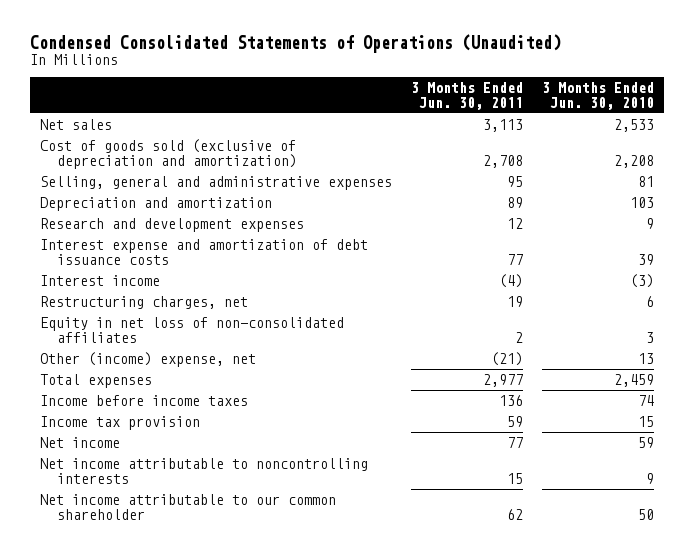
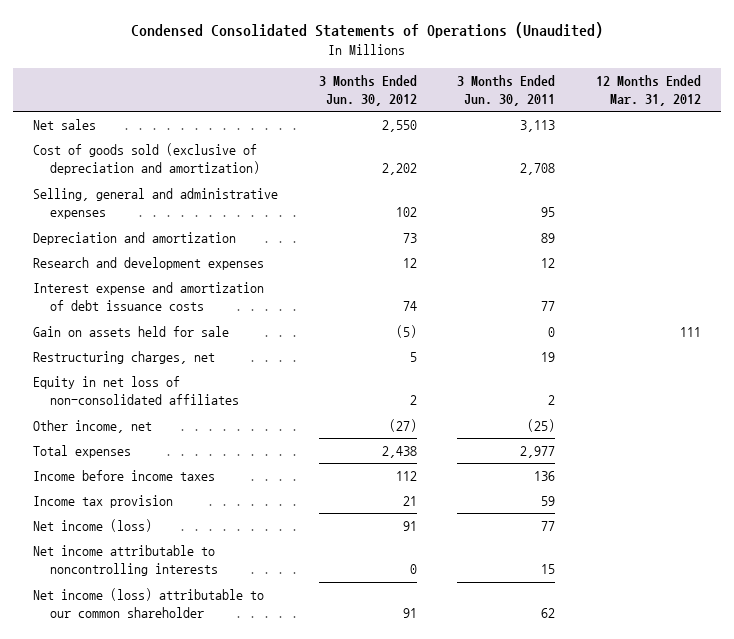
[542,81,655,110] 3 Months Ended Jun. 30, 2010 -> none
none -> [318,74,417,106] 3 Months Ended Jun. 30, 2012
none -> [595,74,701,106] 12 Months Ended Mar. 31, 2012
[39,275,160,287] Interest income -> none
none -> [33,326,230,338] Gain on assets held for sale
[39,352,256,368] Other (income) expense, net -> [33,420,153,434] Other income, net
[490,352,523,367] (21) -> [527,419,556,433] (25)
[39,437,120,449] Net income -> [33,519,153,533] Net income (loss)
[39,494,336,521] Net income attributable to our common shareholder -> [33,588,265,619] Net income (loss) attributable to our common shareholder

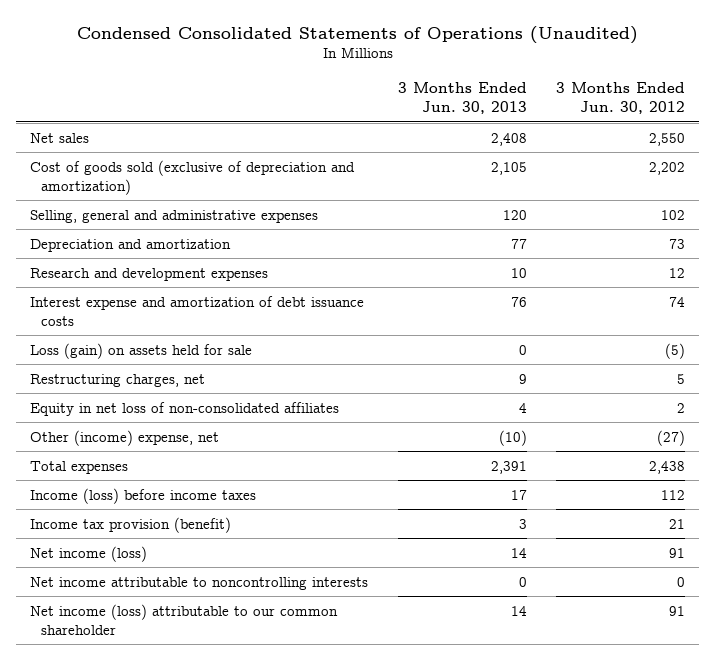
[457,74,556,106] 3 Months Ended Jun. 30, 2011 -> none
[595,74,701,106] 12 Months Ended Mar. 31, 2012 -> none
none -> [397,81,527,115] 3 Months Ended Jun. 30, 2013
[33,326,230,338] Gain on assets held for sale -> [30,342,253,359] Loss (gain) on assets held for sale
[33,420,153,434] Other income, net -> [30,429,220,446] Other (income) expense, net
[33,470,216,482] Income before income taxes -> [30,487,257,504] Income (loss) before income taxes
[33,495,174,509] Income tax provision -> [30,516,232,533] Income tax provision (benefit)

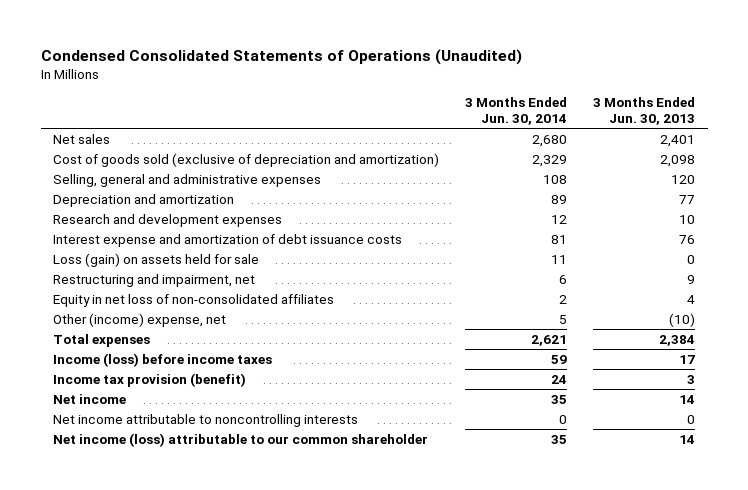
[555,81,685,115] 3 Months Ended Jun. 30, 2012 -> none
none -> [465,97,568,126] 3 Months Ended Jun. 30, 2014
[490,132,527,146] 2,408 -> [659,134,695,147] 2,401
[490,161,527,175] 2,105 -> [659,154,695,167] 2,098
[30,373,206,387] Restructuring charges, net -> none
none -> [53,273,256,287] Restructuring and impairment, net
[490,460,527,474] 2,391 -> [658,334,695,346] 2,384
[30,545,148,562] Net income (loss) -> [53,393,127,404] Net income

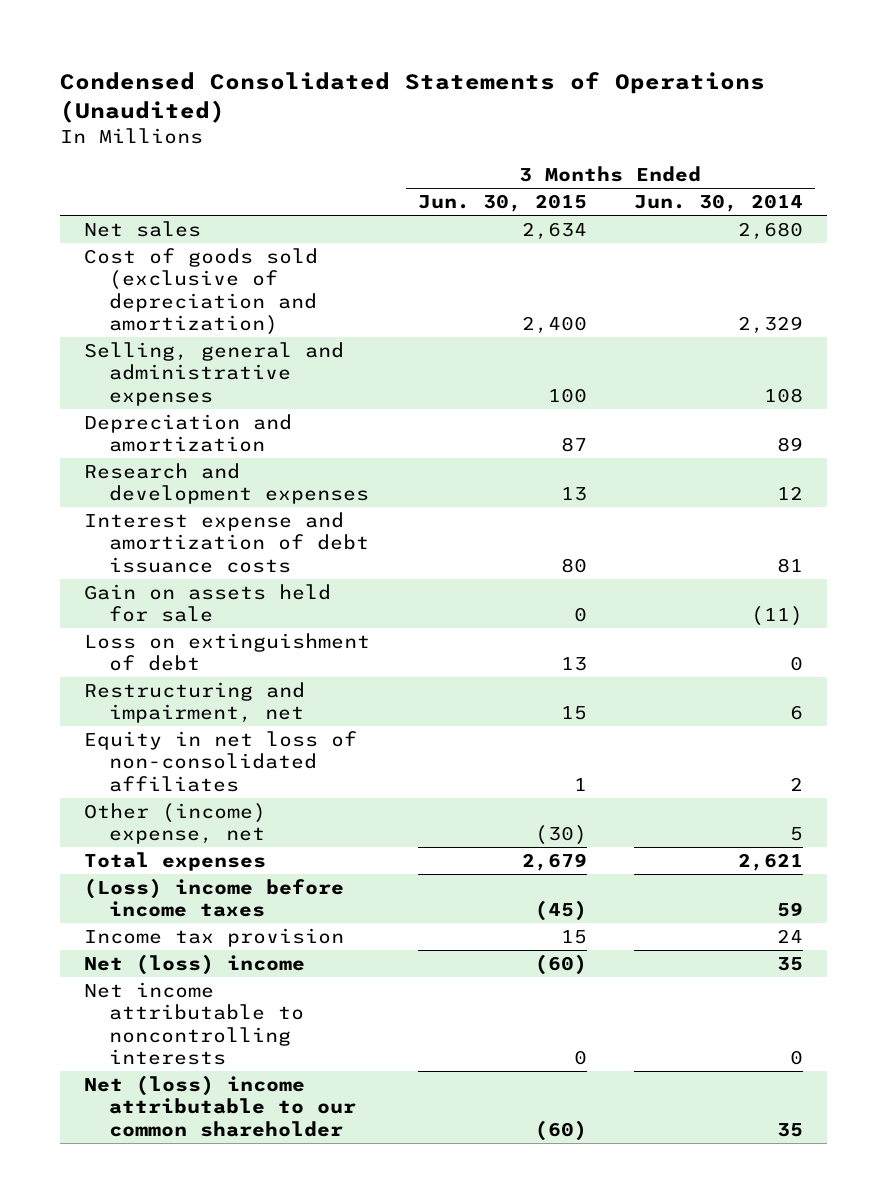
[592,97,695,126] 3 Months Ended Jun. 30, 2013 -> none
none -> [417,194,587,213] Jun. 30, 2015
[53,252,260,267] Loss (gain) on assets held for sale -> [84,583,332,623] Gain on assets held for sale
[551,254,568,264] 11 -> [751,606,804,627] (11)
none -> [84,632,371,672] Loss on extinguishment of debt
[53,352,273,367] Income (loss) before income taxes -> [84,877,345,918] (Loss) income before income taxes
[53,372,247,387] Income tax provision (benefit) -> [84,927,345,947] Income tax provision
[53,393,127,404] Net income -> [84,953,306,975] Net (loss) income
[53,432,429,447] Net income (loss) attributable to our common shareholder -> [84,1074,357,1137] Net (loss) income attributable to our common shareholder

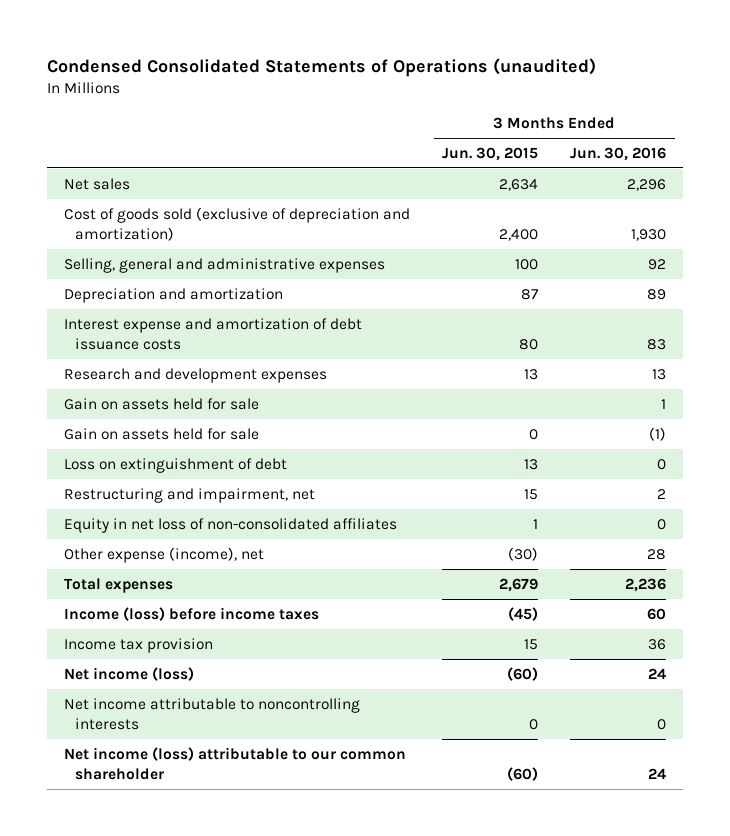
[60,72,766,123] Condensed Consolidated Statements of Operations (Unaudited) -> [47,57,597,77] Condensed Consolidated Statements of Operations (unaudited)
[634,194,804,213] Jun. 30, 2014 -> none
none -> [570,146,667,161] Jun. 30, 2016
[84,462,370,505] Research and development expenses -> [63,367,327,383] Research and development expenses
none -> [63,397,259,410] Gain on assets held for sale
[84,802,267,845] Other (income) expense, net -> [63,546,264,563] Other expense (income), net
[84,877,345,918] (Loss) income before income taxes -> [63,606,319,621] Income (loss) before income taxes
[84,953,306,975] Net (loss) income -> [63,666,194,681] Net income (loss)
[84,1074,357,1137] Net (loss) income attributable to our common shareholder -> [63,746,406,780] Net income (loss) attributable to our common shareholder

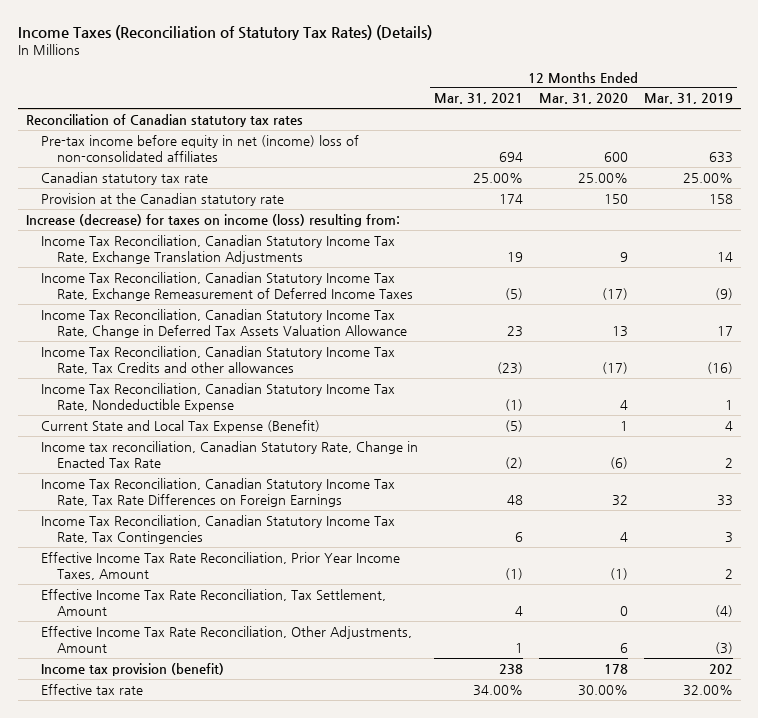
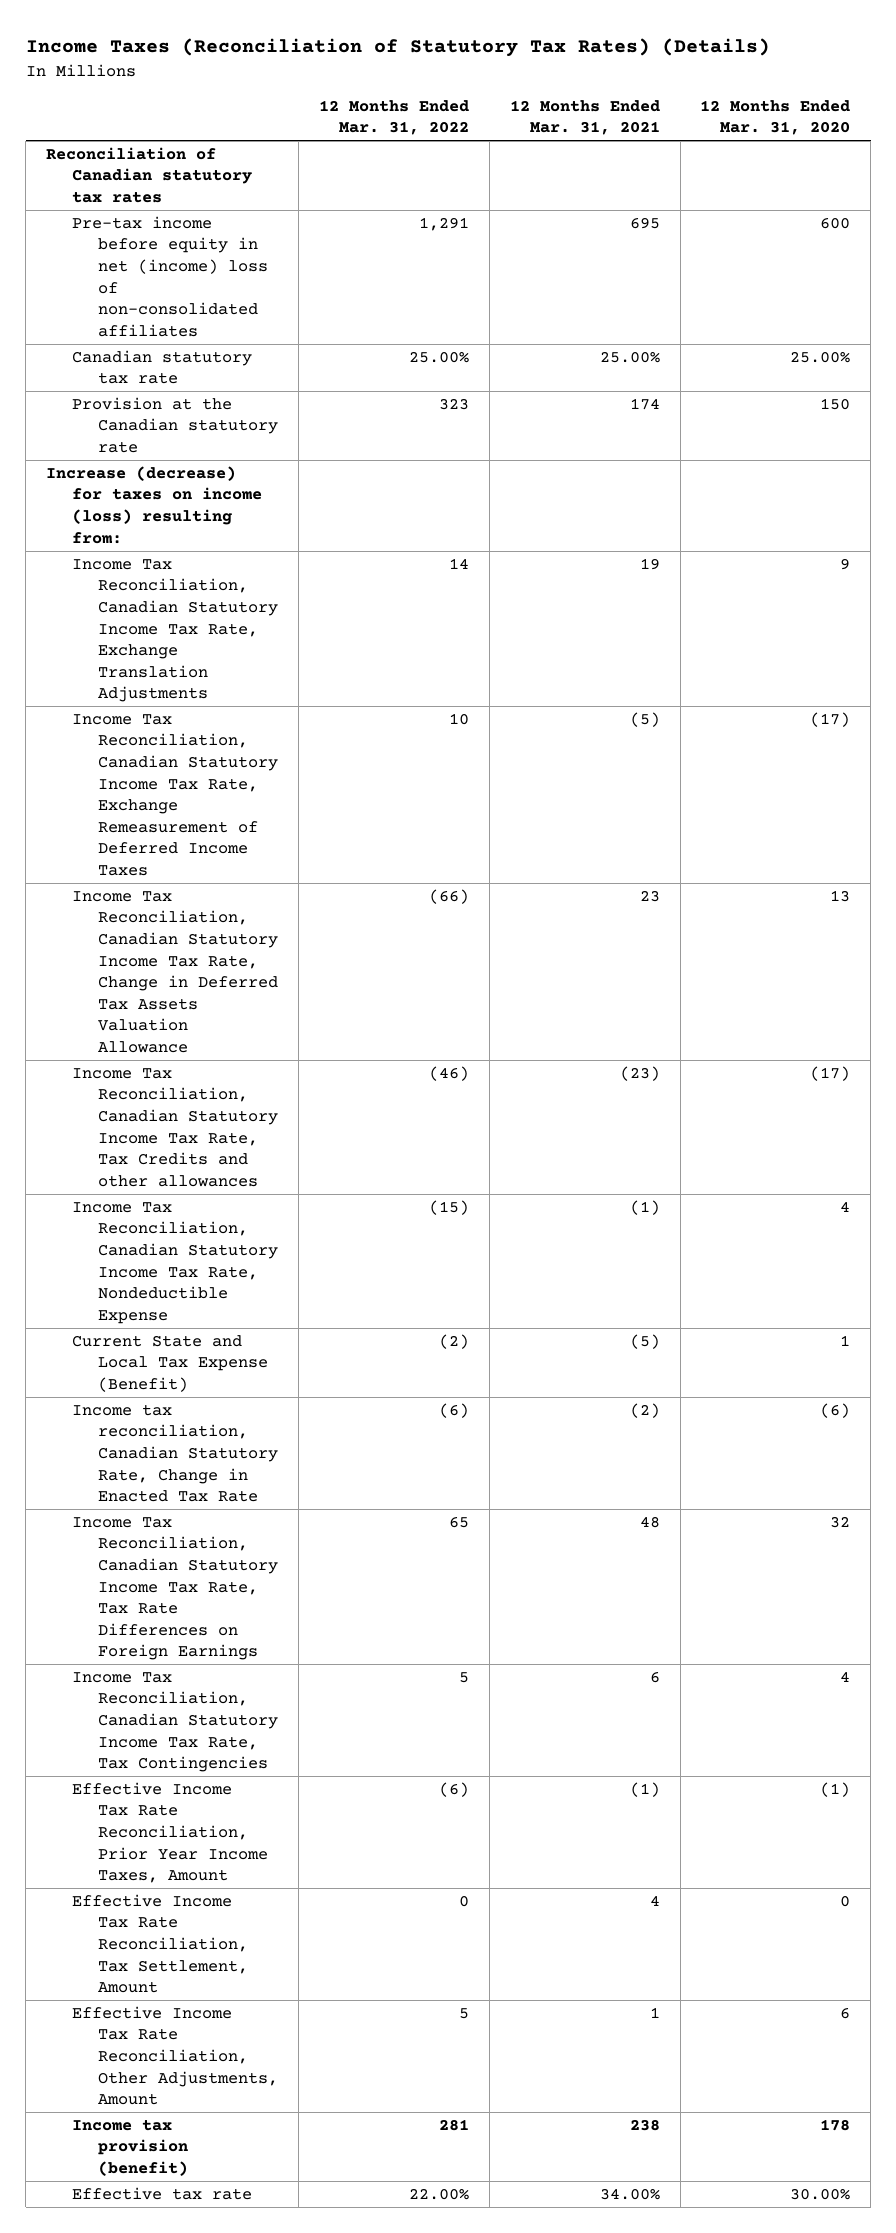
[643,93,733,105] Mar. 31, 2019 -> none
none -> [318,99,469,136] 12 Months Ended Mar. 31, 2022
[498,152,523,163] 694 -> [629,216,660,229] 695

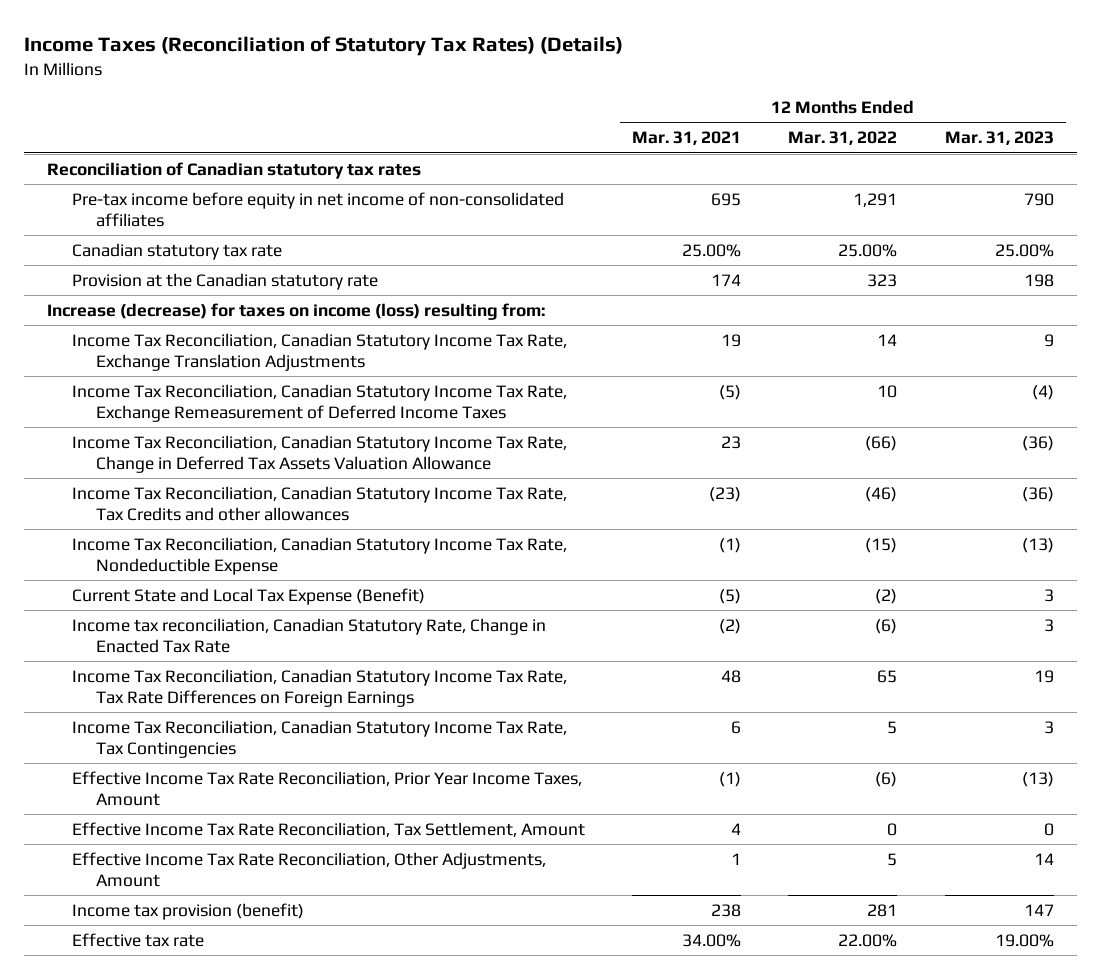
[700,99,851,136] 12 Months Ended Mar. 31, 2020 -> none
none -> [944,131,1054,146] Mar. 31, 2023
[72,215,269,337] Pre-tax income before equity in net (income) loss of non-consolidated affiliates -> [71,191,564,228] Pre-tax income before equity in net income of non-consolidated affiliates

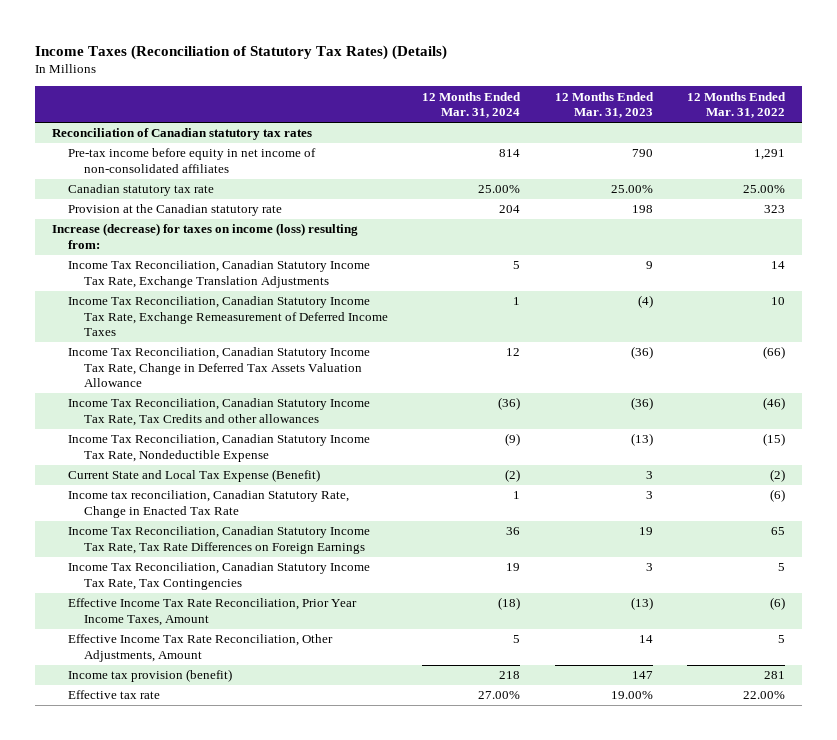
[632,131,742,146] Mar. 31, 2021 -> none
none -> [422,91,522,119] 12 Months Ended Mar. 31, 2024
[71,821,585,837] Effective Income Tax Rate Reconciliation, Tax Settlement, Amount -> none

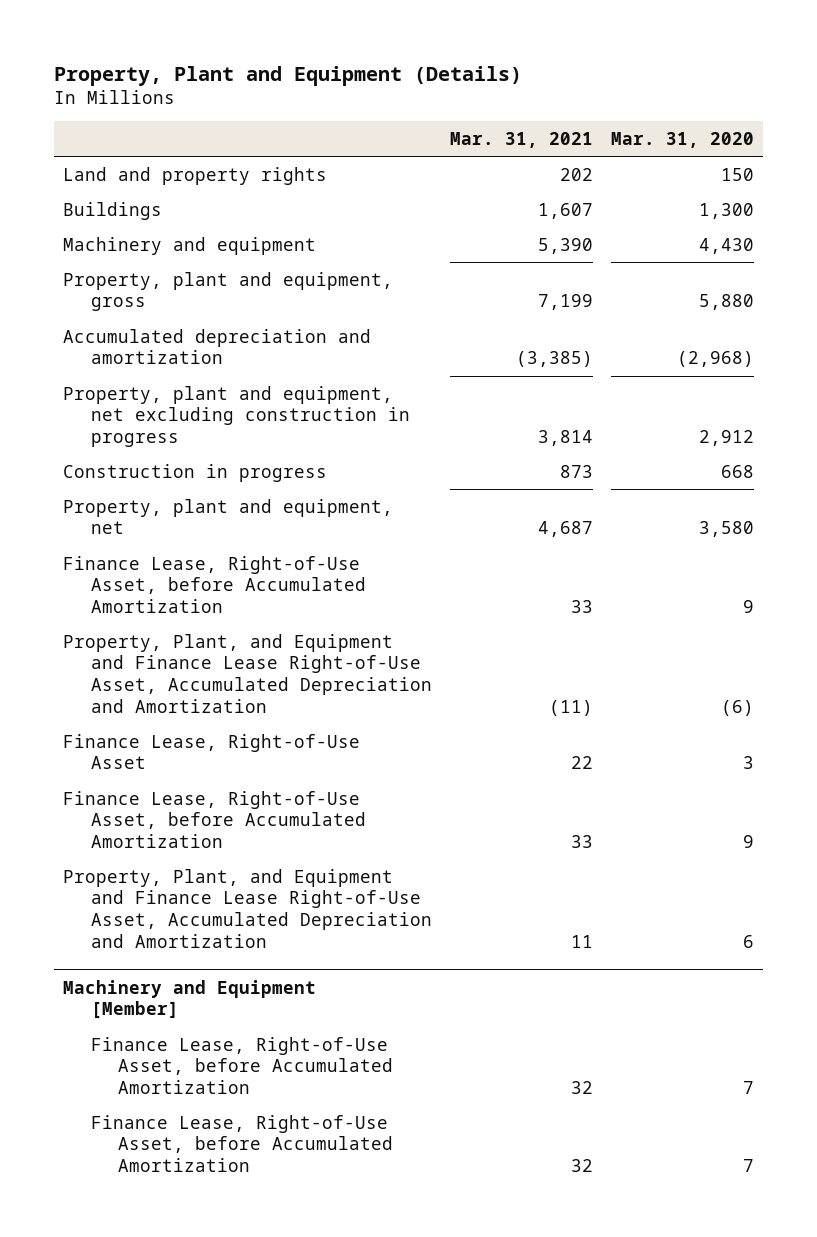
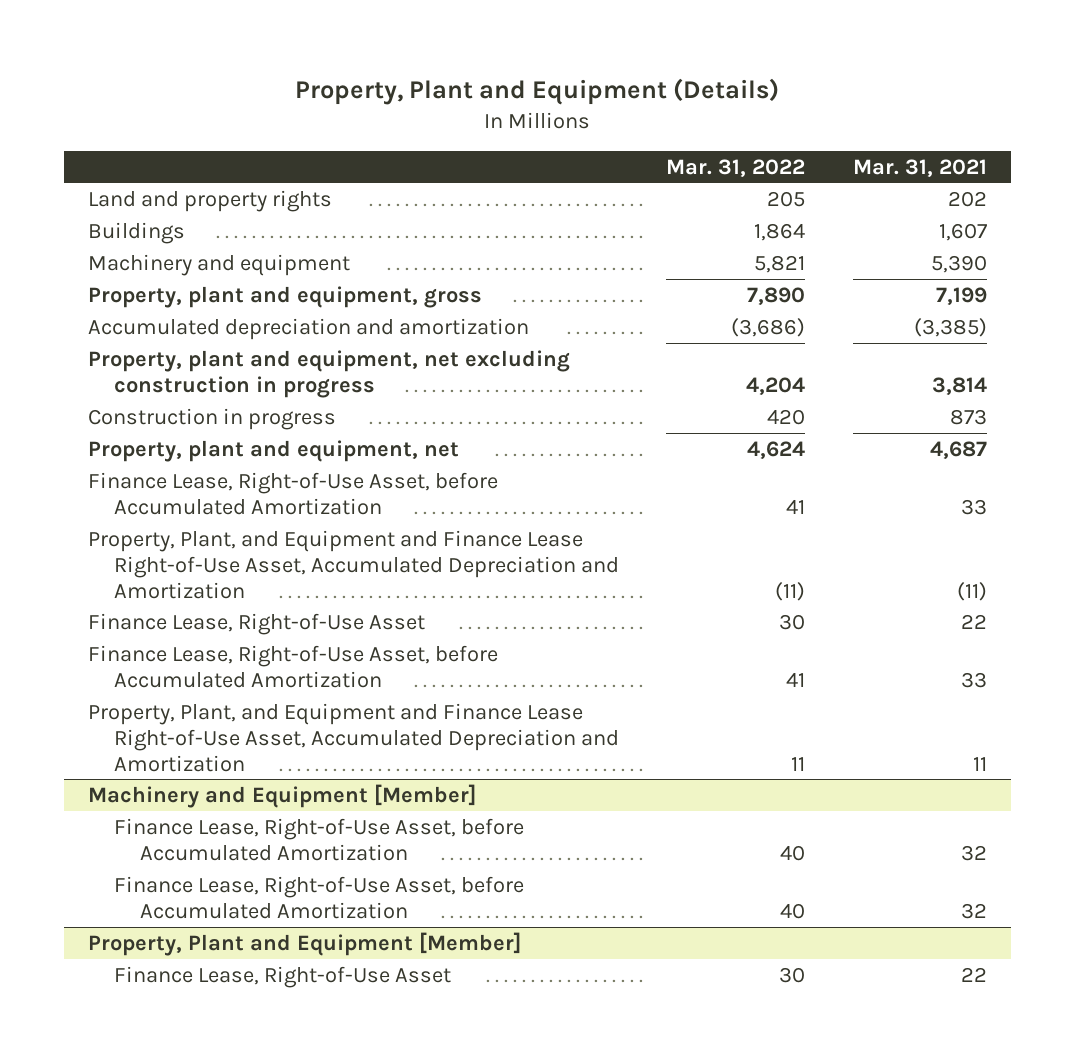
[611,132,755,149] Mar. 31, 2020 -> none
none -> [666,158,806,177] Mar. 31, 2022
none -> [87,931,521,956] Property, Plant and Equipment [Member]
none -> [113,965,451,988] Finance Lease, Right-of-Use Asset

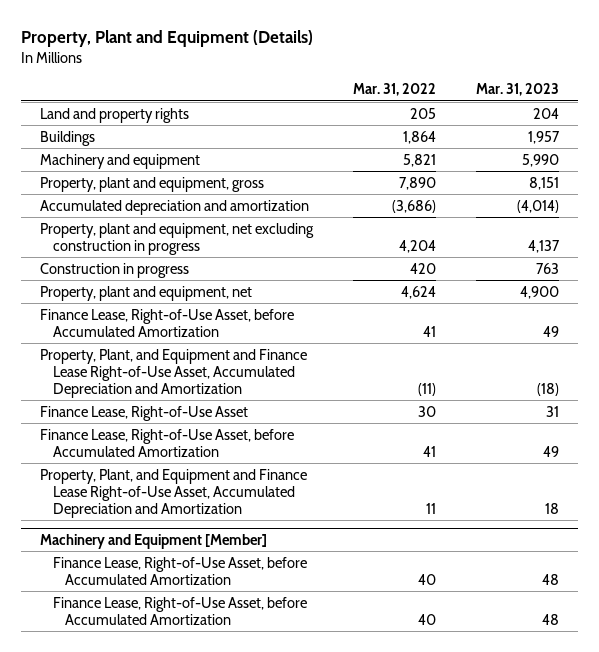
[853,158,988,177] Mar. 31, 2021 -> none
none -> [475,83,559,97] Mar. 31, 2023
[87,931,521,956] Property, Plant and Equipment [Member] -> none
[113,965,451,988] Finance Lease, Right-of-Use Asset -> none

